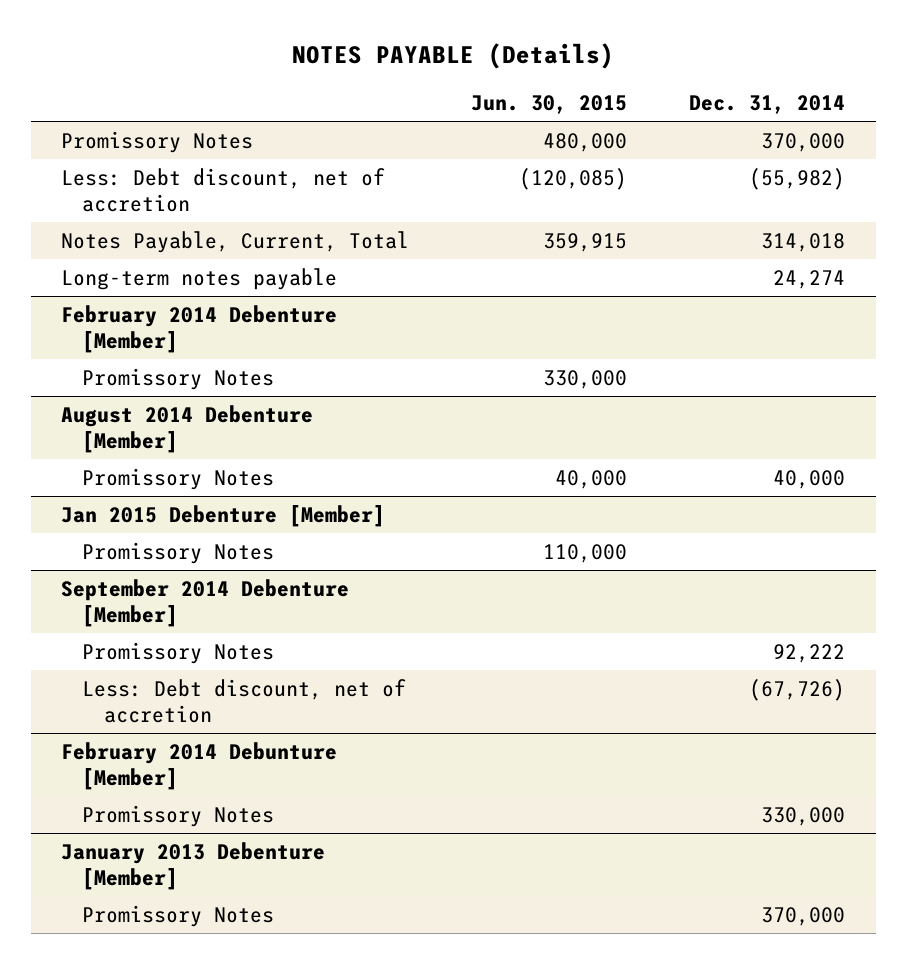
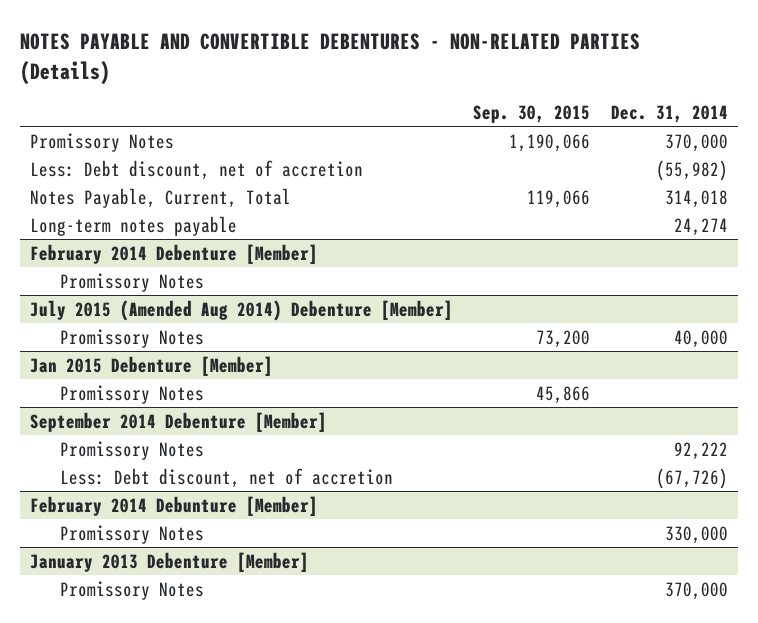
[292,42,615,69] NOTES PAYABLE (Details) -> [20,33,641,85] NOTES PAYABLE AND CONVERTIBLE DEBENTURES - NON-RELATED PARTIES (Details)
[471,94,628,114] Jun. 30, 2015 -> none
none -> [473,104,591,123] Sep. 30, 2015
[61,405,314,453] August 2014 Debenture [Member] -> [30,299,454,321] July 2015 (Amended Aug 2014) Debenture [Member]

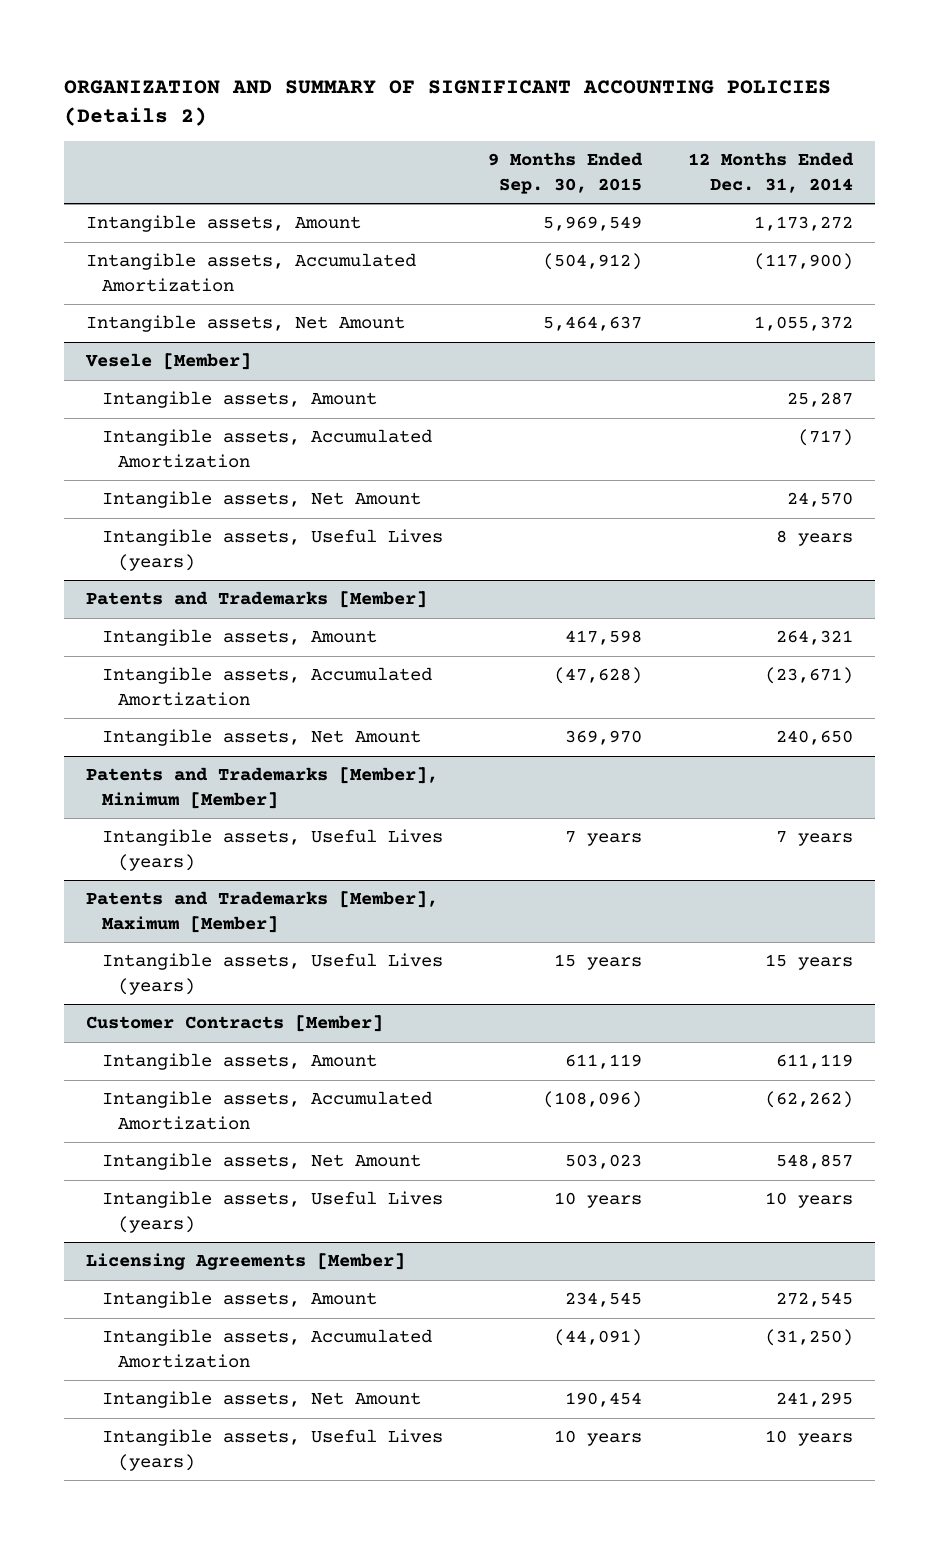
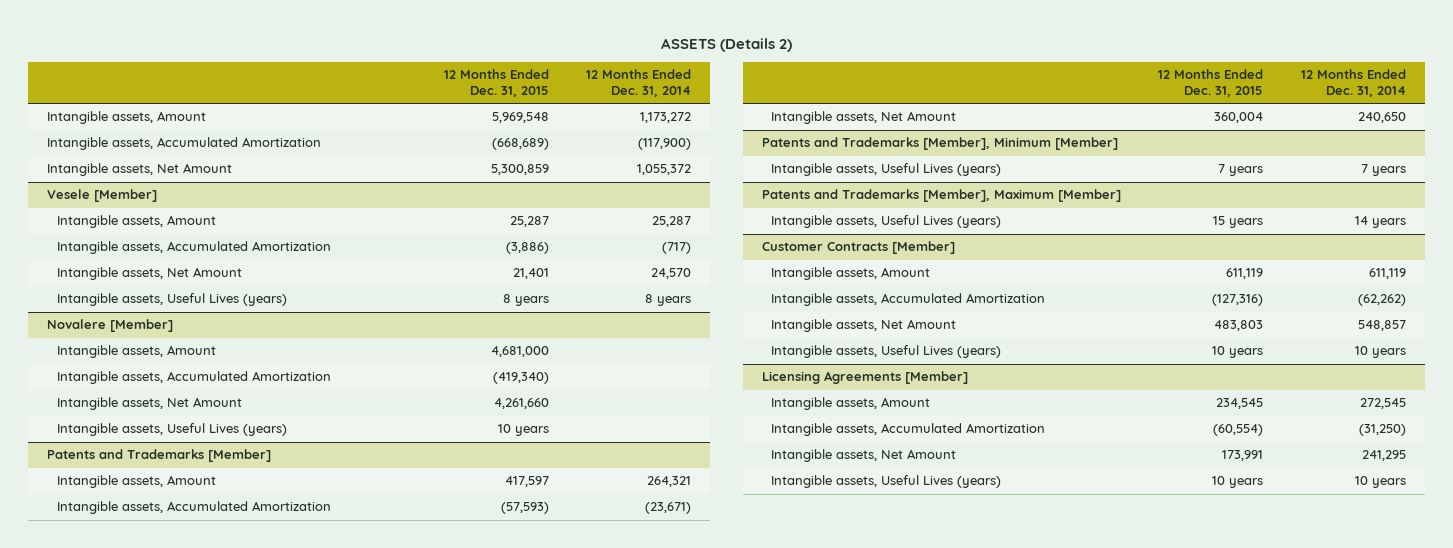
[63,79,831,127] ORGANIZATION AND SUMMARY OF SIGNIFICANT ACCOUNTING POLICIES (Details 2) -> [660,37,792,52] ASSETS (Details 2)
[488,152,644,194] 9 Months Ended Sep. 30, 2015 -> none
none -> [443,69,549,98] 12 Months Ended Dec. 31, 2015
none -> [47,319,174,333] Novalere [Member]
none -> [56,345,216,359] Intangible assets, Amount
none -> [56,371,331,385] Intangible assets, Accumulated Amortization
none -> [56,397,242,411] Intangible assets, Net Amount
none -> [56,423,287,437] Intangible assets, Useful Lives (years)
[764,954,853,971] 15 years -> [1355,216,1407,229] 14 years

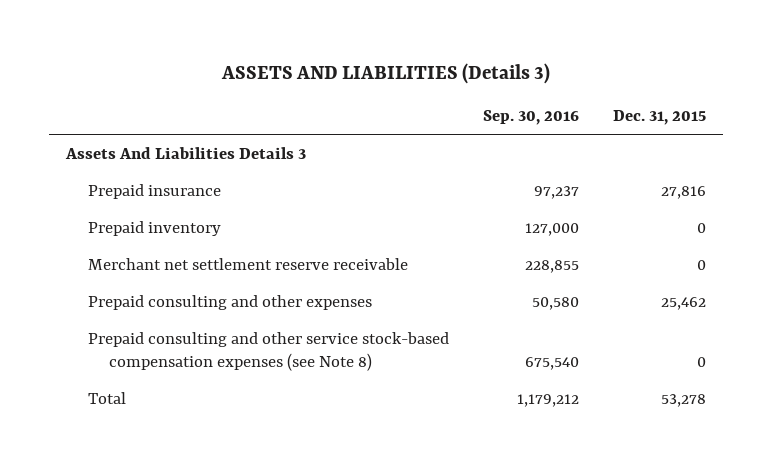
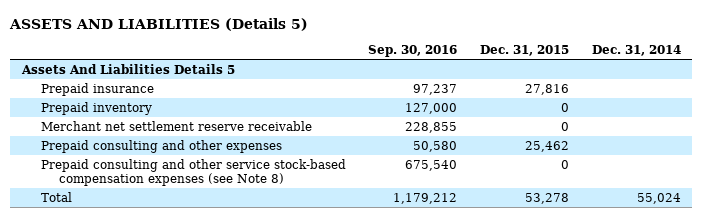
[220,62,550,84] ASSETS AND LIABILITIES (Details 3) -> [9,17,309,31] ASSETS AND LIABILITIES (Details 5)
none -> [591,45,681,57] Dec. 31, 2014
[65,146,307,159] Assets And Liabilities Details 3 -> [20,63,235,74] Assets And Liabilities Details 5

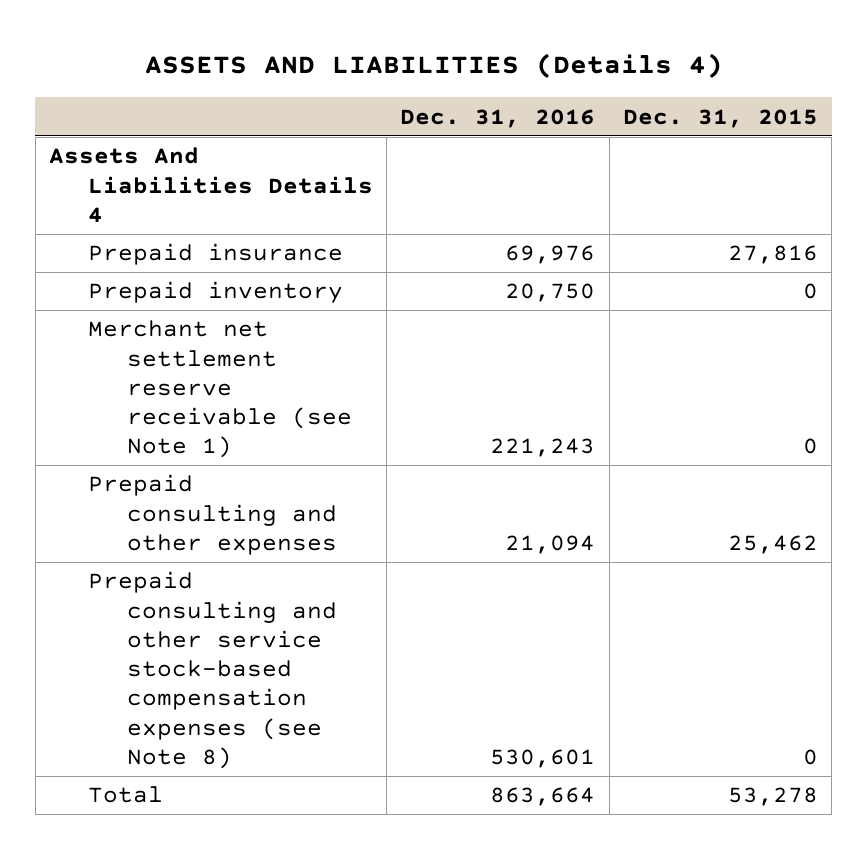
[9,17,309,31] ASSETS AND LIABILITIES (Details 5) -> [144,52,723,78] ASSETS AND LIABILITIES (Details 4)
[368,45,458,58] Sep. 30, 2016 -> none
[591,45,681,57] Dec. 31, 2014 -> none
none -> [400,108,596,128] Dec. 31, 2016
[20,63,235,74] Assets And Liabilities Details 5 -> [49,147,373,222] Assets And Liabilities Details 4
[40,120,312,131] Merchant net settlement reserve receivable -> [87,320,352,459] Merchant net settlement reserve receivable (see Note 1)

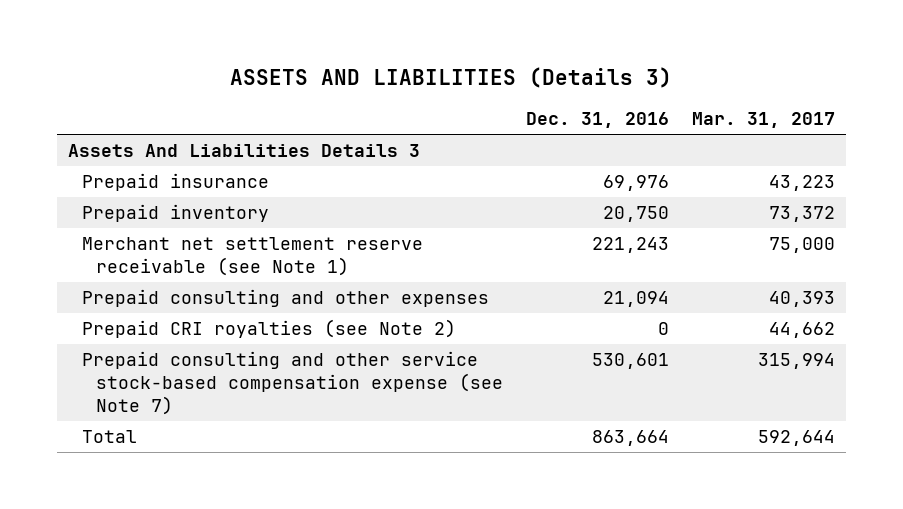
[144,52,723,78] ASSETS AND LIABILITIES (Details 4) -> [230,66,673,88] ASSETS AND LIABILITIES (Details 3)
[623,108,819,128] Dec. 31, 2015 -> none
none -> [691,112,835,129] Mar. 31, 2017
[49,147,373,222] Assets And Liabilities Details 4 -> [68,144,421,158] Assets And Liabilities Details 3
none -> [82,319,457,339] Prepaid CRI royalties (see Note 2)
[87,571,337,770] Prepaid consulting and other service stock-based compensation expenses (see Note 8) -> [82,351,504,416] Prepaid consulting and other service stock-based compensation expense (see Note 7)

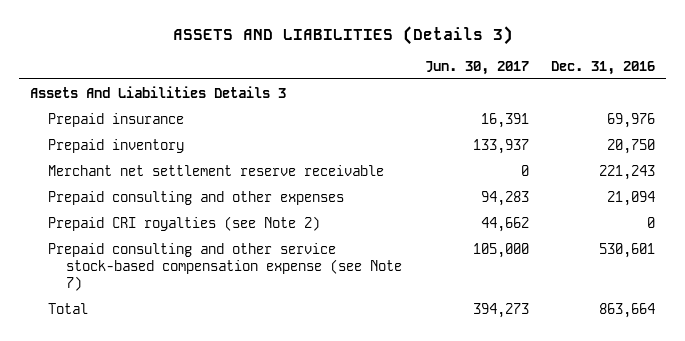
[691,112,835,129] Mar. 31, 2017 -> none
none -> [424,60,529,75] Jun. 30, 2017
[82,237,424,277] Merchant net settlement reserve receivable (see Note 1) -> [48,164,385,176] Merchant net settlement reserve receivable

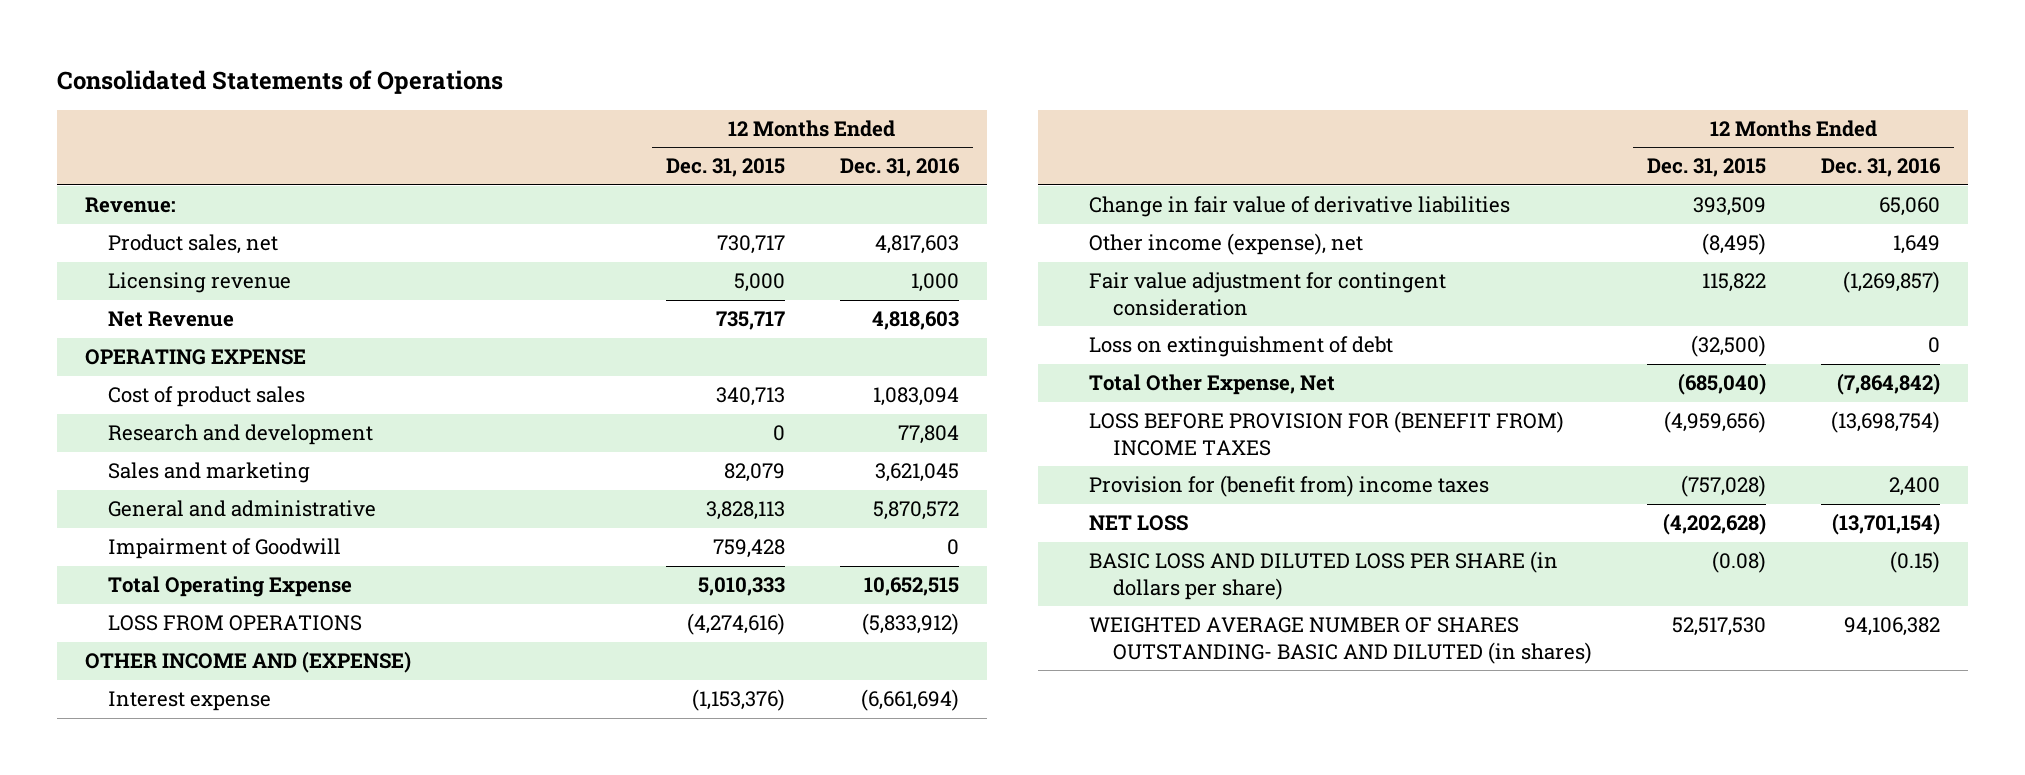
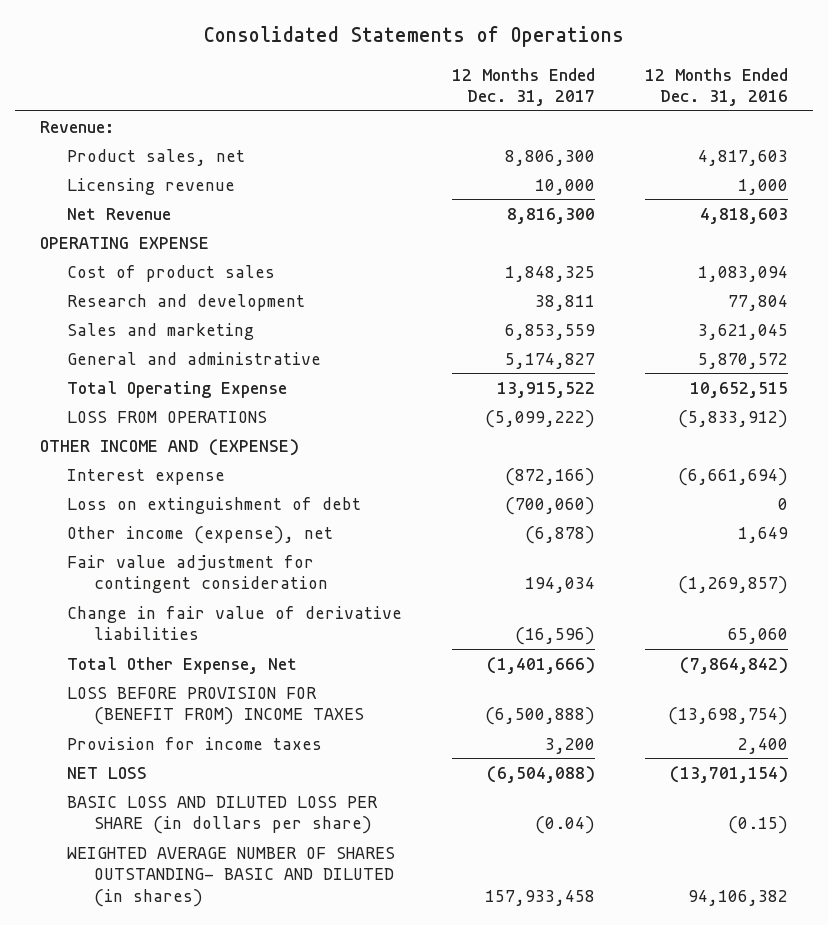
[665,158,785,178] Dec. 31, 2015 -> none
none -> [452,67,596,107] 12 Months Ended Dec. 31, 2017
[108,538,342,560] Impairment of Goodwill -> none
[1089,336,1394,358] Loss on extinguishment of debt -> [67,496,362,514] Loss on extinguishment of debt
[1089,196,1511,218] Change in fair value of derivative liabilities -> [67,605,403,641] Change in fair value of derivative liabilities
[1089,475,1490,498] Provision for (benefit from) income taxes -> [67,736,323,750] Provision for income taxes

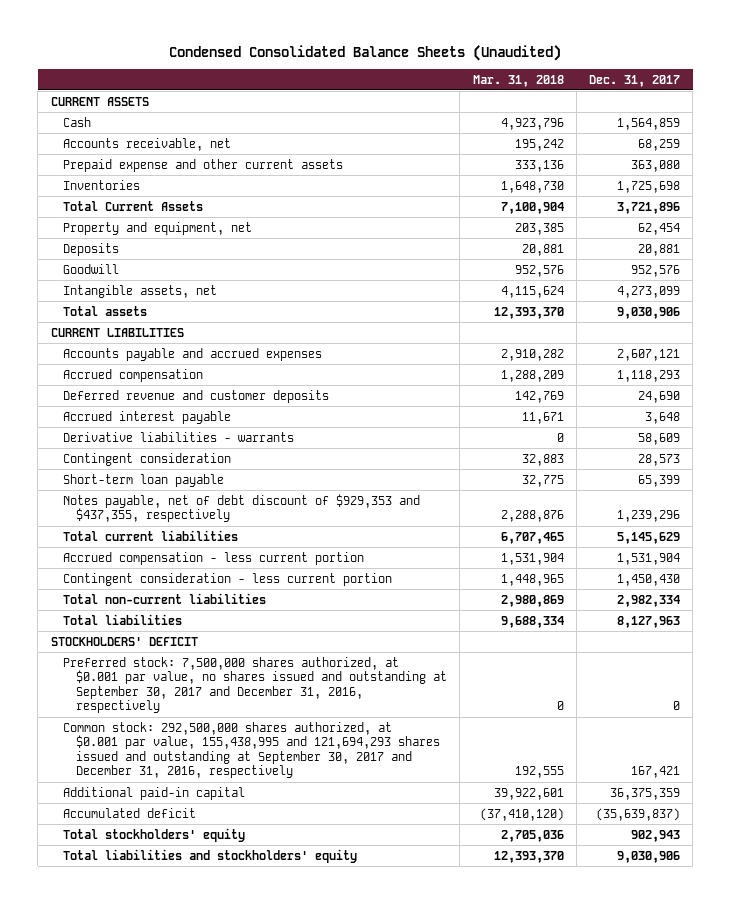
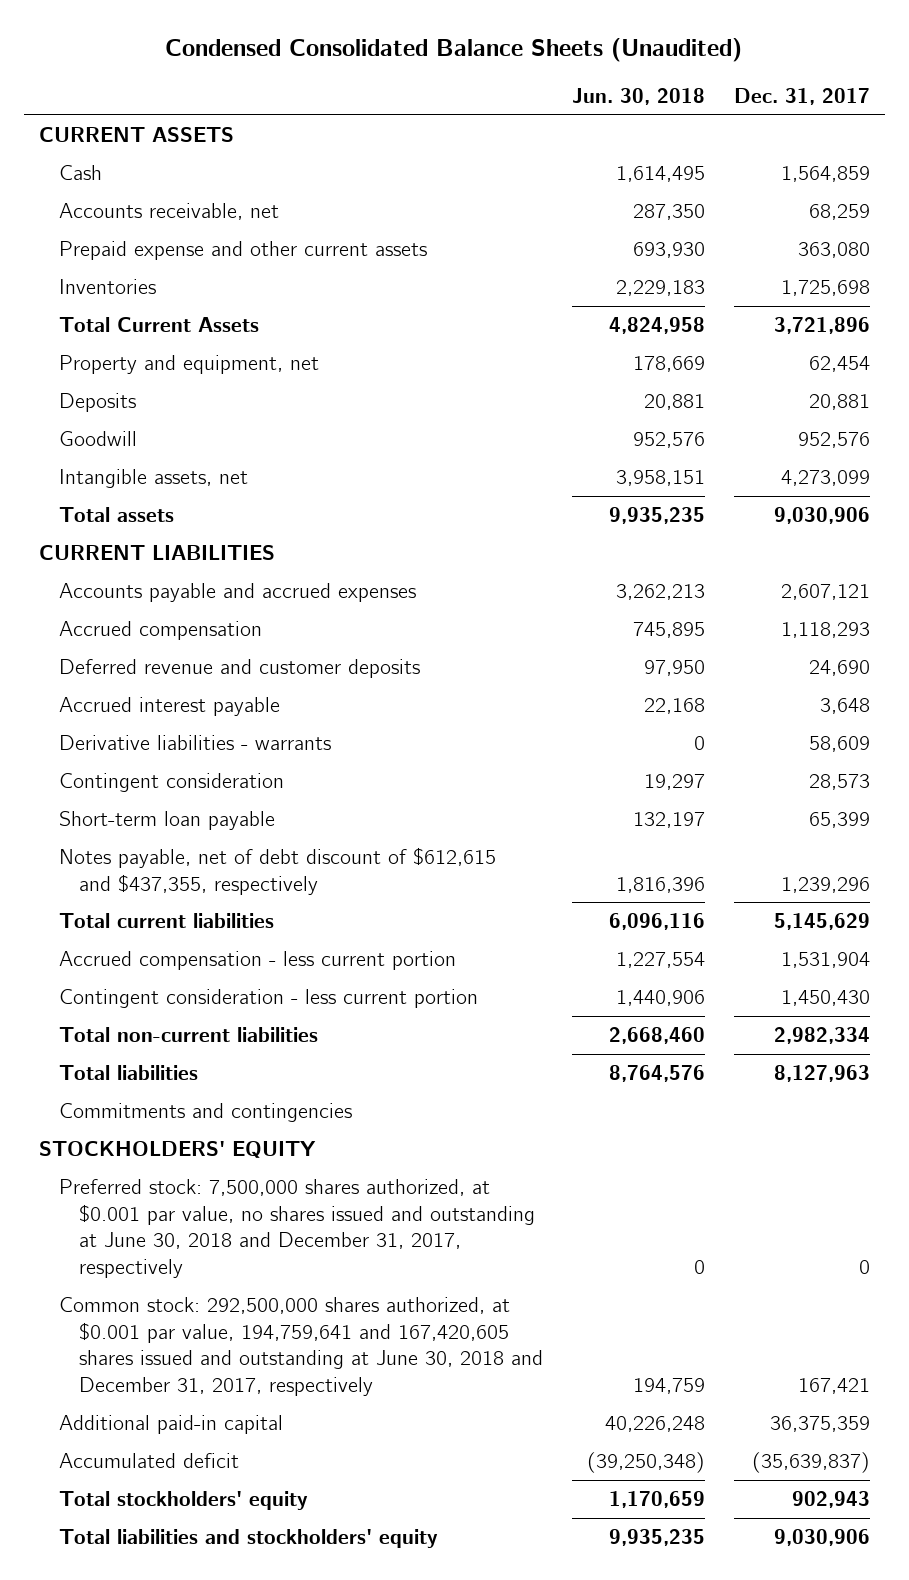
[472,74,564,87] Mar. 31, 2018 -> none
none -> [571,88,705,106] Jun. 30, 2018
[63,493,421,523] Notes payable, net of debt discount of $929,353 and $437,355, respectively -> [58,846,496,895] Notes payable, net of debt discount of $612,615 and $437,355, respectively
none -> [58,1102,352,1122] Commitments and contingencies
[50,636,198,646] STOCKHOLDERS' DEFICIT -> [38,1140,316,1158] STOCKHOLDERS' EQUITY
[63,656,448,714] Preferred stock: 7,500,000 shares authorized, at $0.001 par value, no shares issued and outstanding at September 30, 2017 and December 31, 2016, respectively -> [58,1178,535,1279] Preferred stock: 7,500,000 shares authorized, at $0.001 par value, no shares issued and outstanding at June 30, 2018 and December 31, 2017, respectively
[63,721,441,779] Common stock: 292,500,000 shares authorized, at $0.001 par value, 155,438,995 and 121,694,293 shares issued and outstanding at September 30, 2017 and December 31, 2016, respectively -> [58,1296,543,1397] Common stock: 292,500,000 shares authorized, at $0.001 par value, 194,759,641 and 167,420,605 shares issued and outstanding at June 30, 2018 and December 31, 2017, respectively

